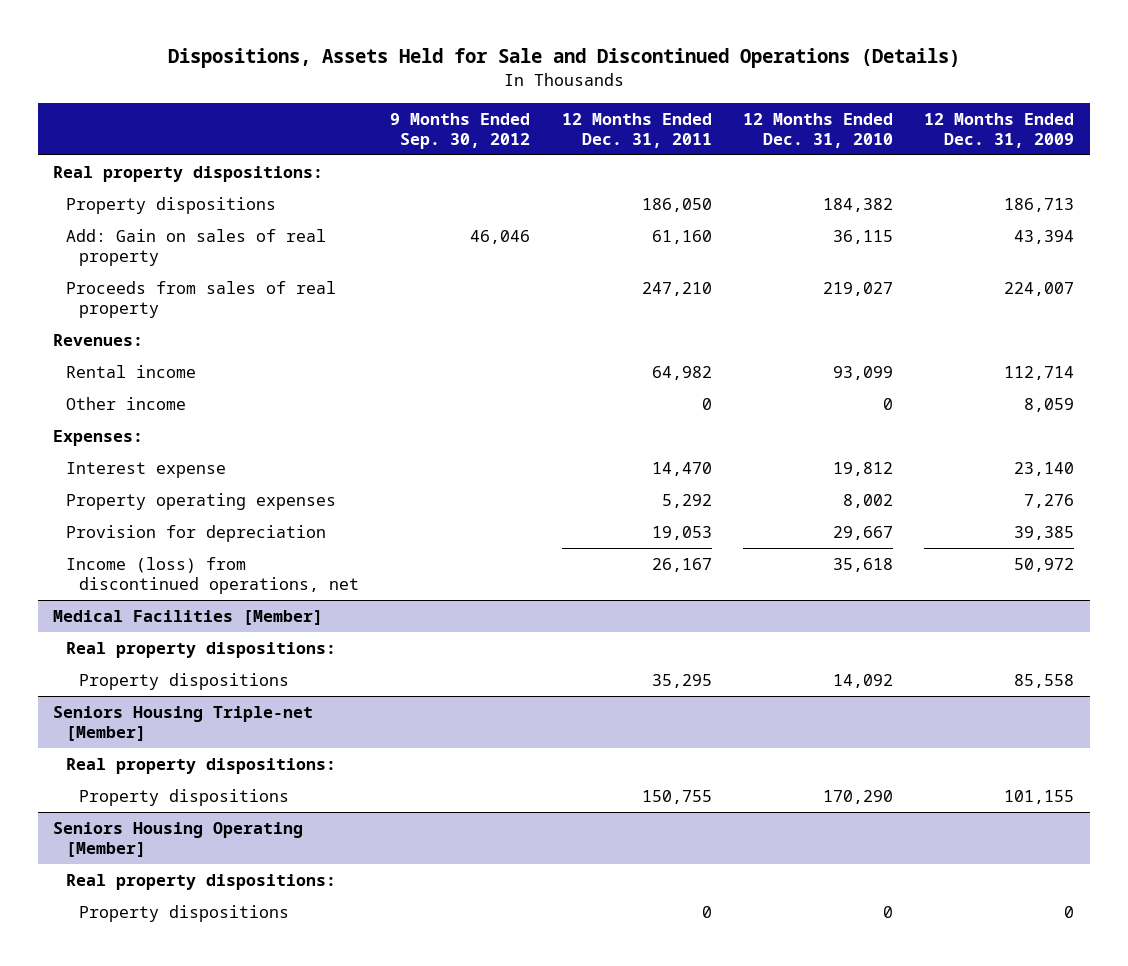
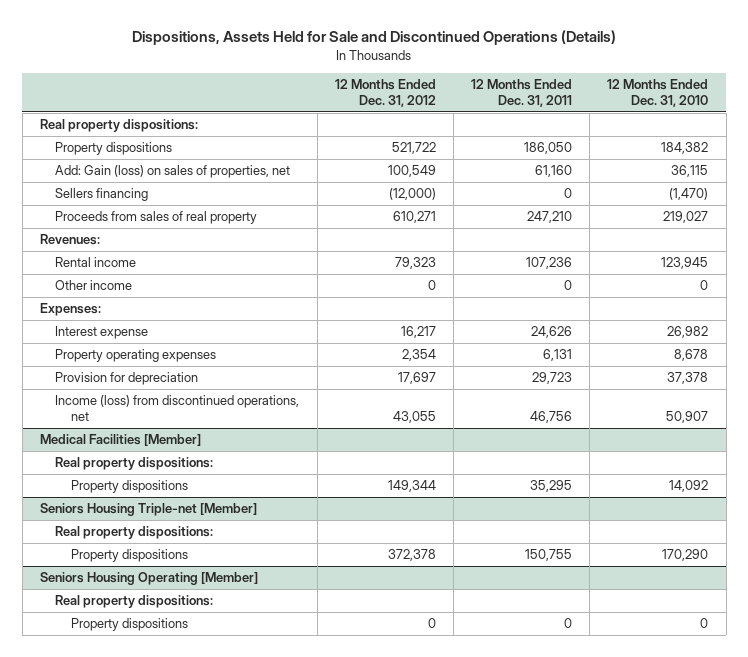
[390,112,531,149] 9 Months Ended Sep. 30, 2012 -> none
[924,112,1075,148] 12 Months Ended Dec. 31, 2009 -> none
none -> [334,79,436,108] 12 Months Ended Dec. 31, 2012
[66,229,327,266] Add: Gain on sales of real property -> [55,165,291,179] Add: Gain (loss) on sales of properties, net
none -> [55,188,149,202] Sellers financing
[651,366,712,381] 64,982 -> [526,257,573,270] 107,236
[832,366,893,381] 93,099 -> [661,257,709,270] 123,945
[651,462,712,477] 14,470 -> [531,326,573,339] 24,626
[832,462,893,477] 19,812 -> [667,326,709,339] 26,982
[661,494,712,509] 5,292 -> [543,349,573,362] 6,131
[842,494,893,509] 8,002 -> [674,349,709,362] 8,678
[651,526,712,541] 19,053 -> [532,372,573,385] 29,723
[832,526,893,541] 29,667 -> [667,372,709,385] 37,378
[651,558,712,573] 26,167 -> [530,411,573,424] 46,756
[832,558,893,573] 35,618 -> [666,411,709,424] 50,907

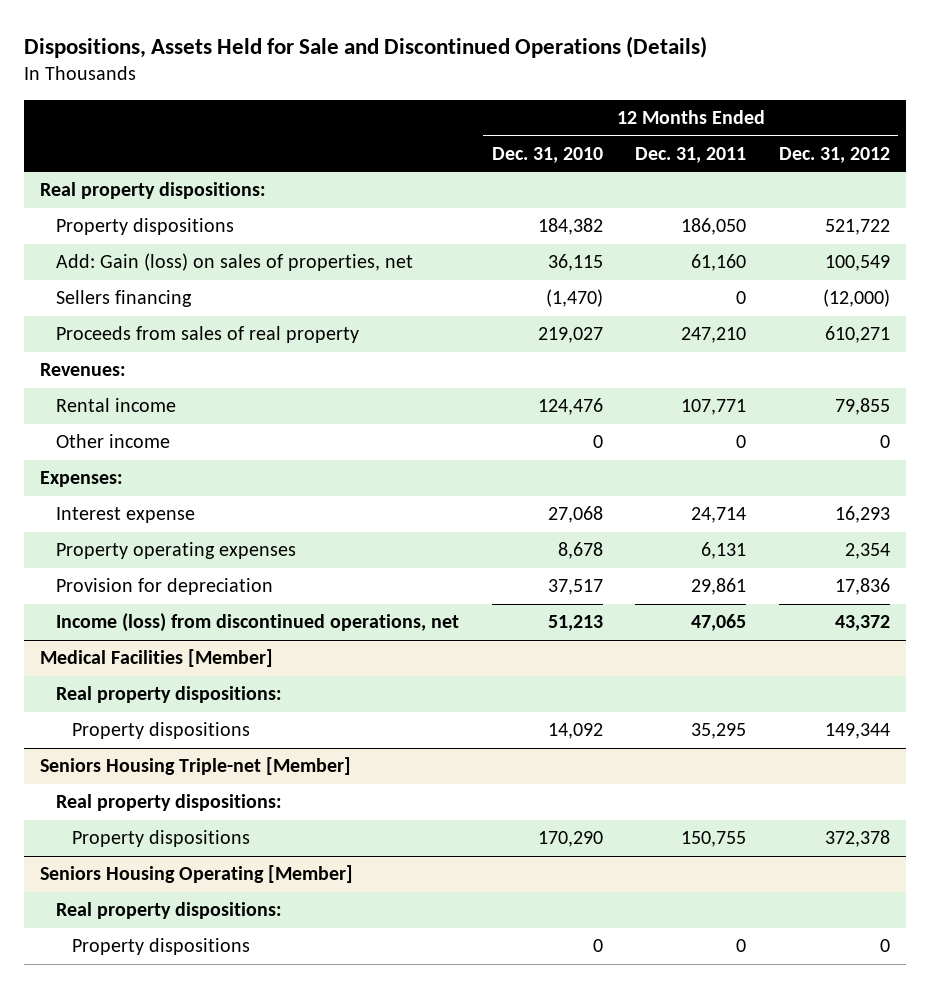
[394,257,436,270] 79,323 -> [834,398,890,416] 79,855
[526,257,573,270] 107,236 -> [681,399,747,416] 107,771
[661,257,709,270] 123,945 -> [537,398,603,416] 124,476
[400,326,436,339] 16,217 -> [834,506,890,524] 16,293
[531,326,573,339] 24,626 -> [691,507,747,524] 24,714
[667,326,709,339] 26,982 -> [547,506,603,524] 27,068
[397,372,436,385] 17,697 -> [834,578,890,596] 17,836
[532,372,573,385] 29,723 -> [691,578,747,596] 29,861
[667,372,709,385] 37,378 -> [547,579,603,596] 37,517
[392,411,436,424] 43,055 -> [834,615,890,632] 43,372
[530,411,573,424] 46,756 -> [691,614,747,632] 47,065
[666,411,709,424] 50,907 -> [547,615,603,632] 51,213

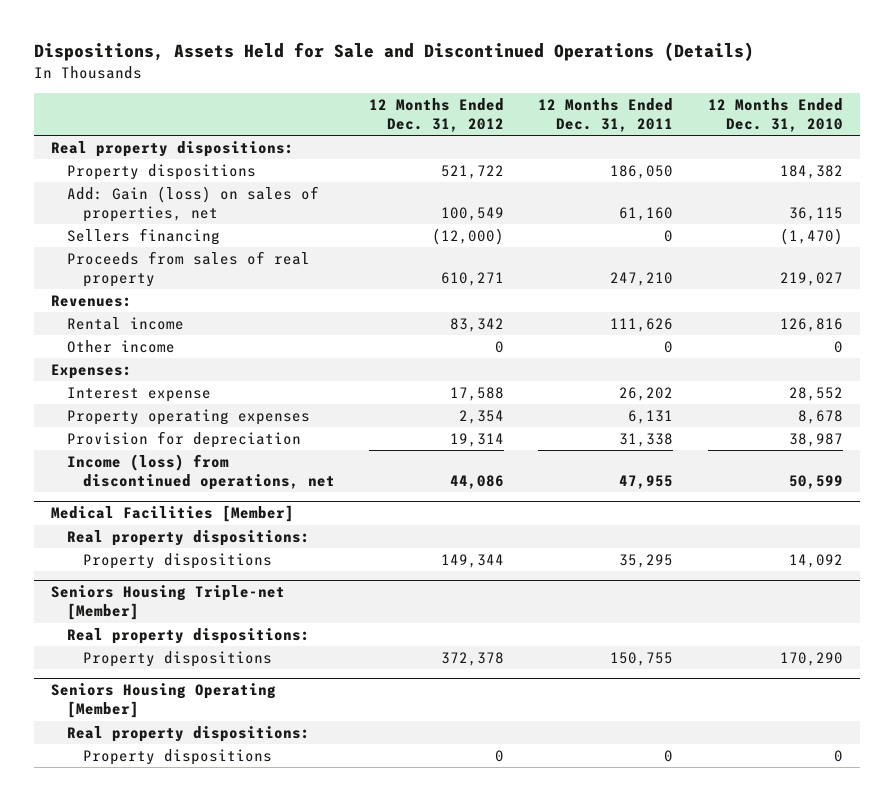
[537,398,603,416] 124,476 -> [779,317,843,332] 126,816
[681,399,747,416] 107,771 -> [610,317,674,332] 111,626
[834,398,890,416] 79,855 -> [450,317,505,332] 83,342
[547,506,603,524] 27,068 -> [788,386,843,401] 28,552
[691,507,747,524] 24,714 -> [619,386,674,401] 26,202
[834,506,890,524] 16,293 -> [450,386,505,401] 17,588
[547,579,603,596] 37,517 -> [788,432,843,447] 38,987
[691,578,747,596] 29,861 -> [619,432,674,447] 31,338
[834,578,890,596] 17,836 -> [450,432,505,447] 19,314
[547,615,603,632] 51,213 -> [788,474,843,489] 50,599
[691,614,747,632] 47,065 -> [619,474,674,489] 47,955
[834,615,890,632] 43,372 -> [450,474,505,489] 44,086

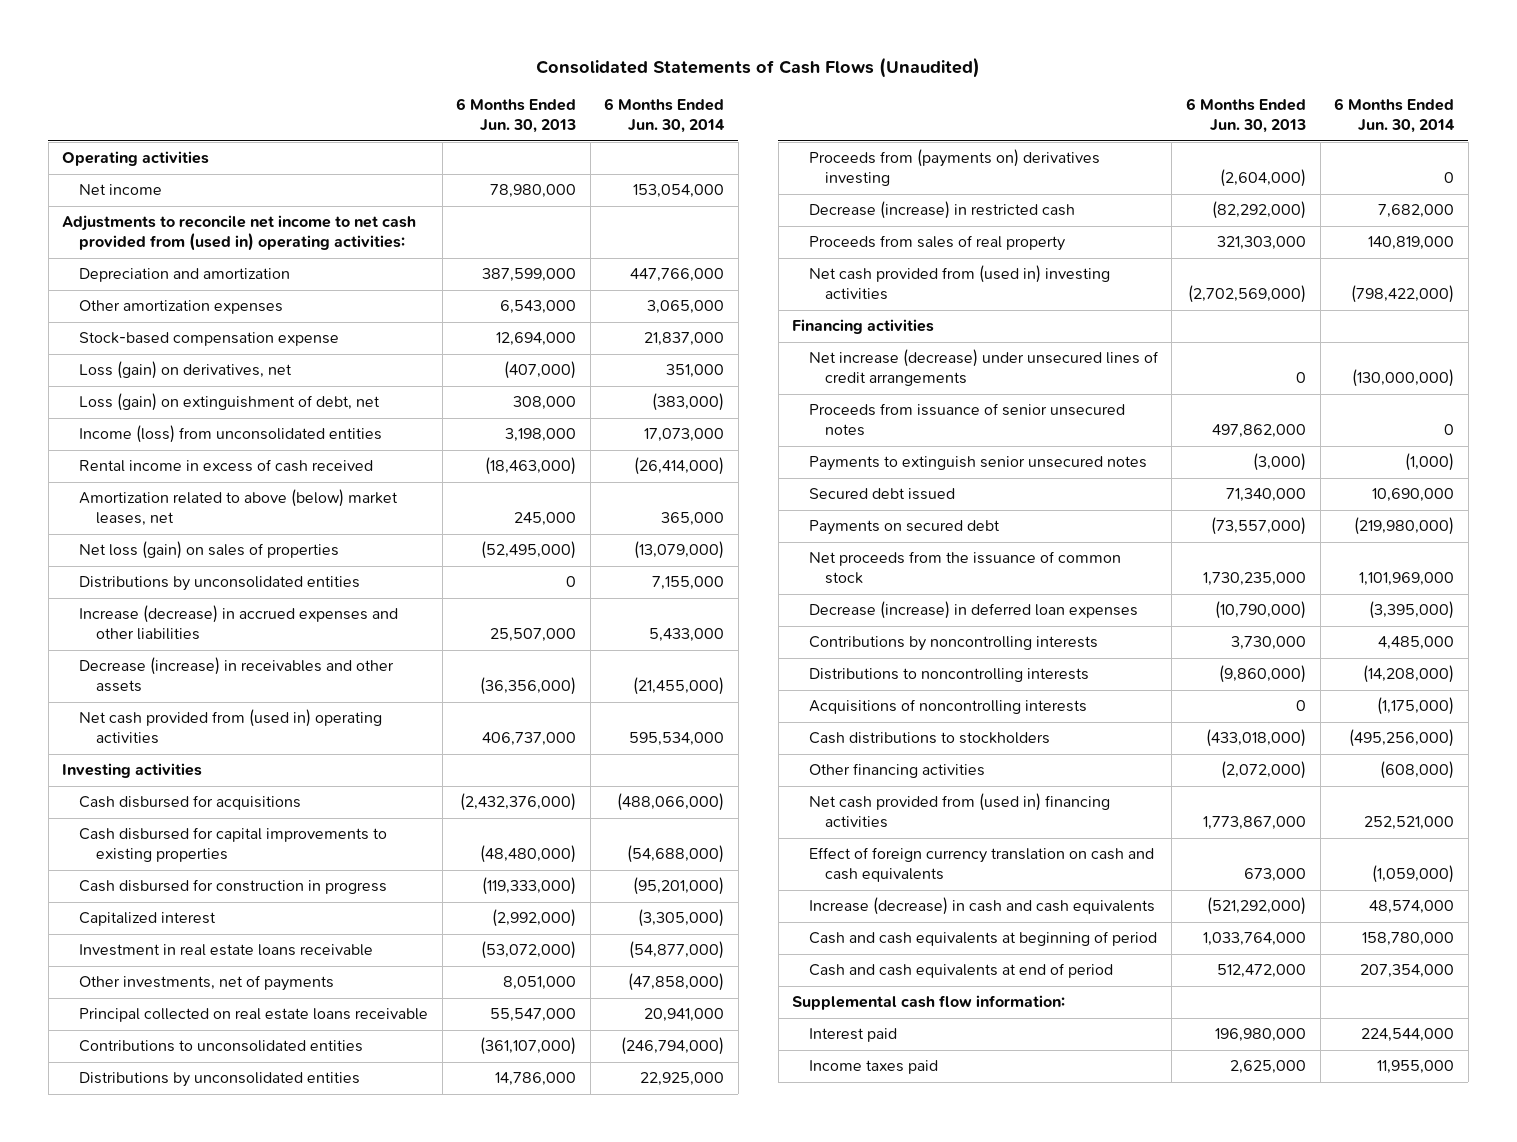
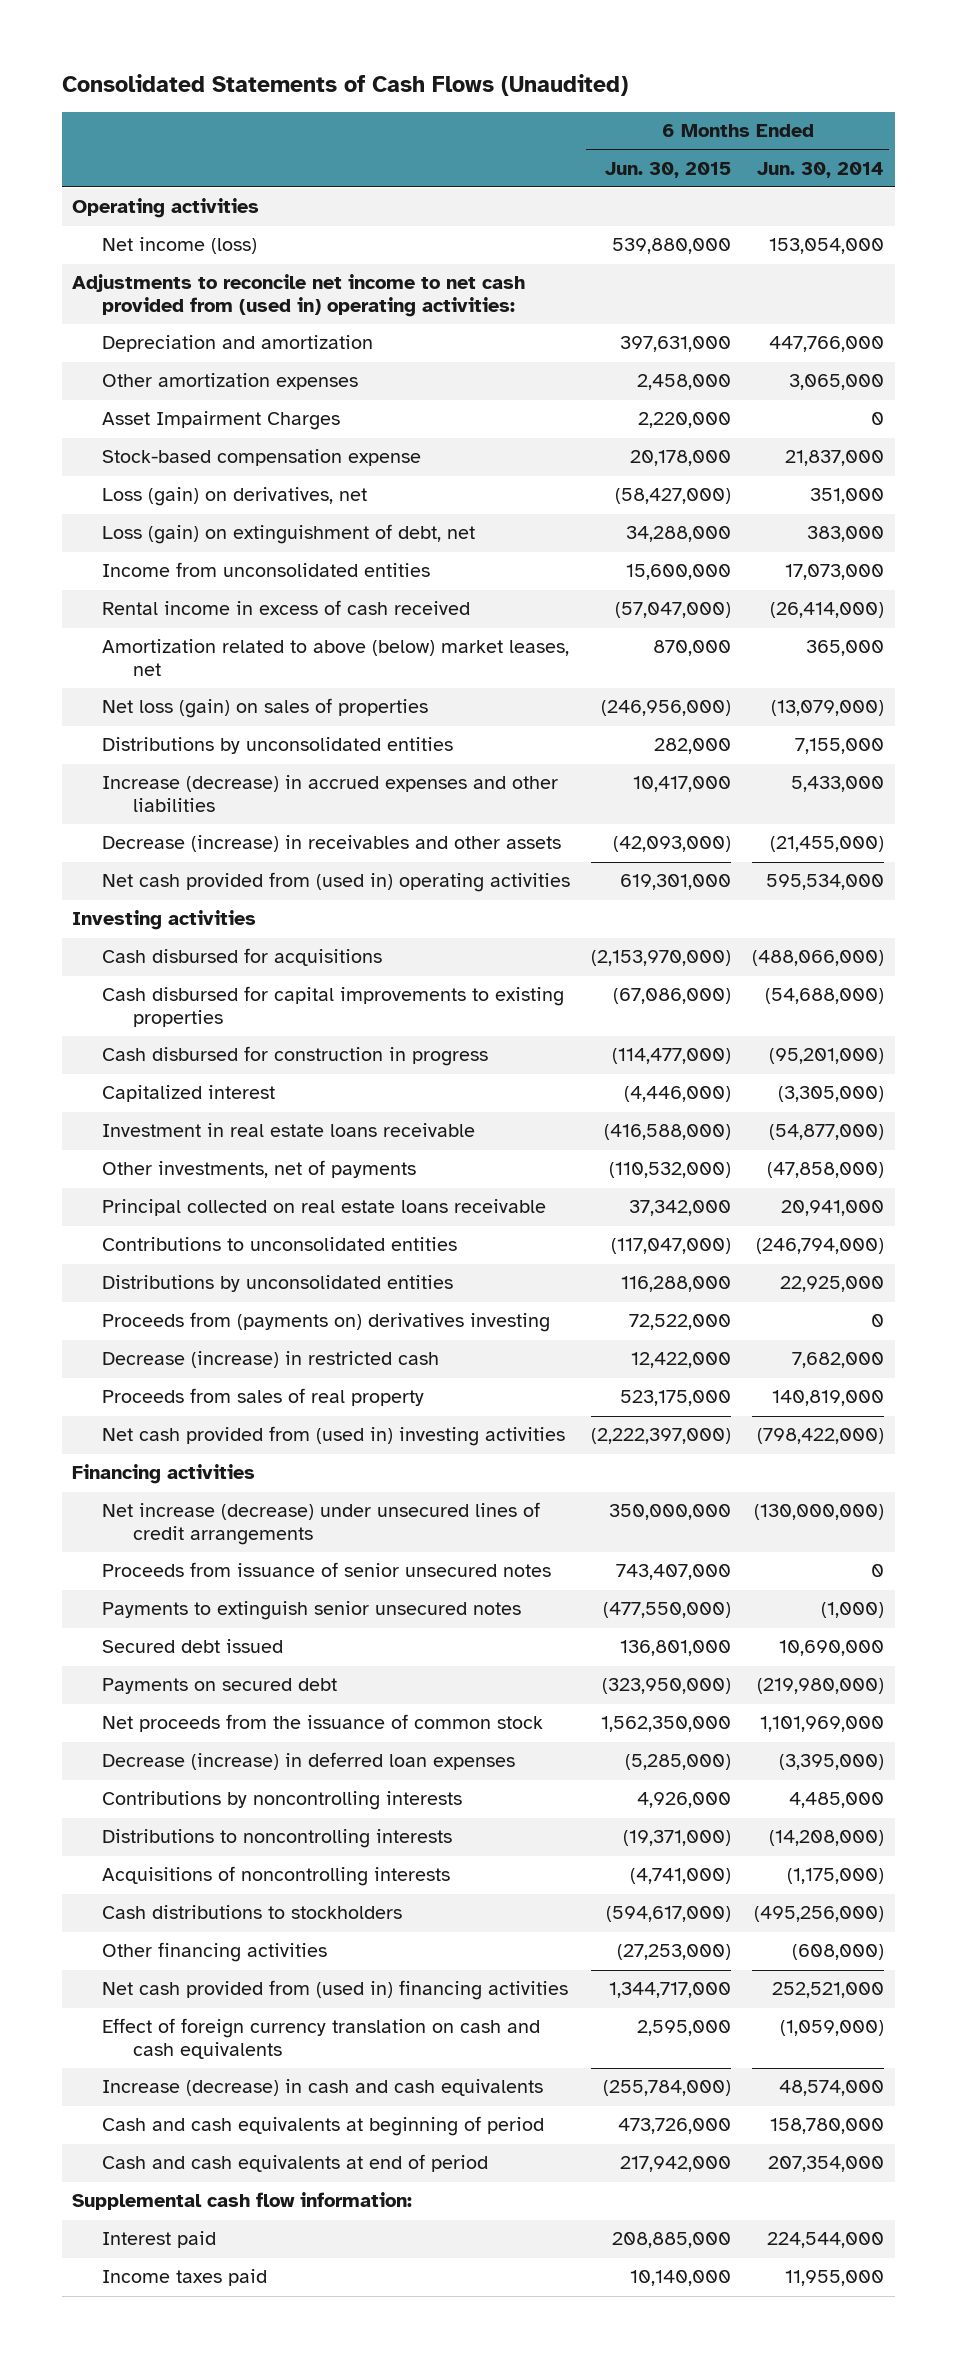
[456,97,577,134] 6 Months Ended Jun. 30, 2013 -> none
none -> [605,161,732,178] Jun. 30, 2015
[78,184,162,196] Net income -> [102,237,258,255] Net income (loss)
none -> [102,411,341,431] Asset Impairment Charges
[652,393,725,412] (383,000) -> [807,526,885,543] 383,000
[78,425,382,444] Income (loss) from unconsolidated entities -> [102,562,431,578] Income from unconsolidated entities

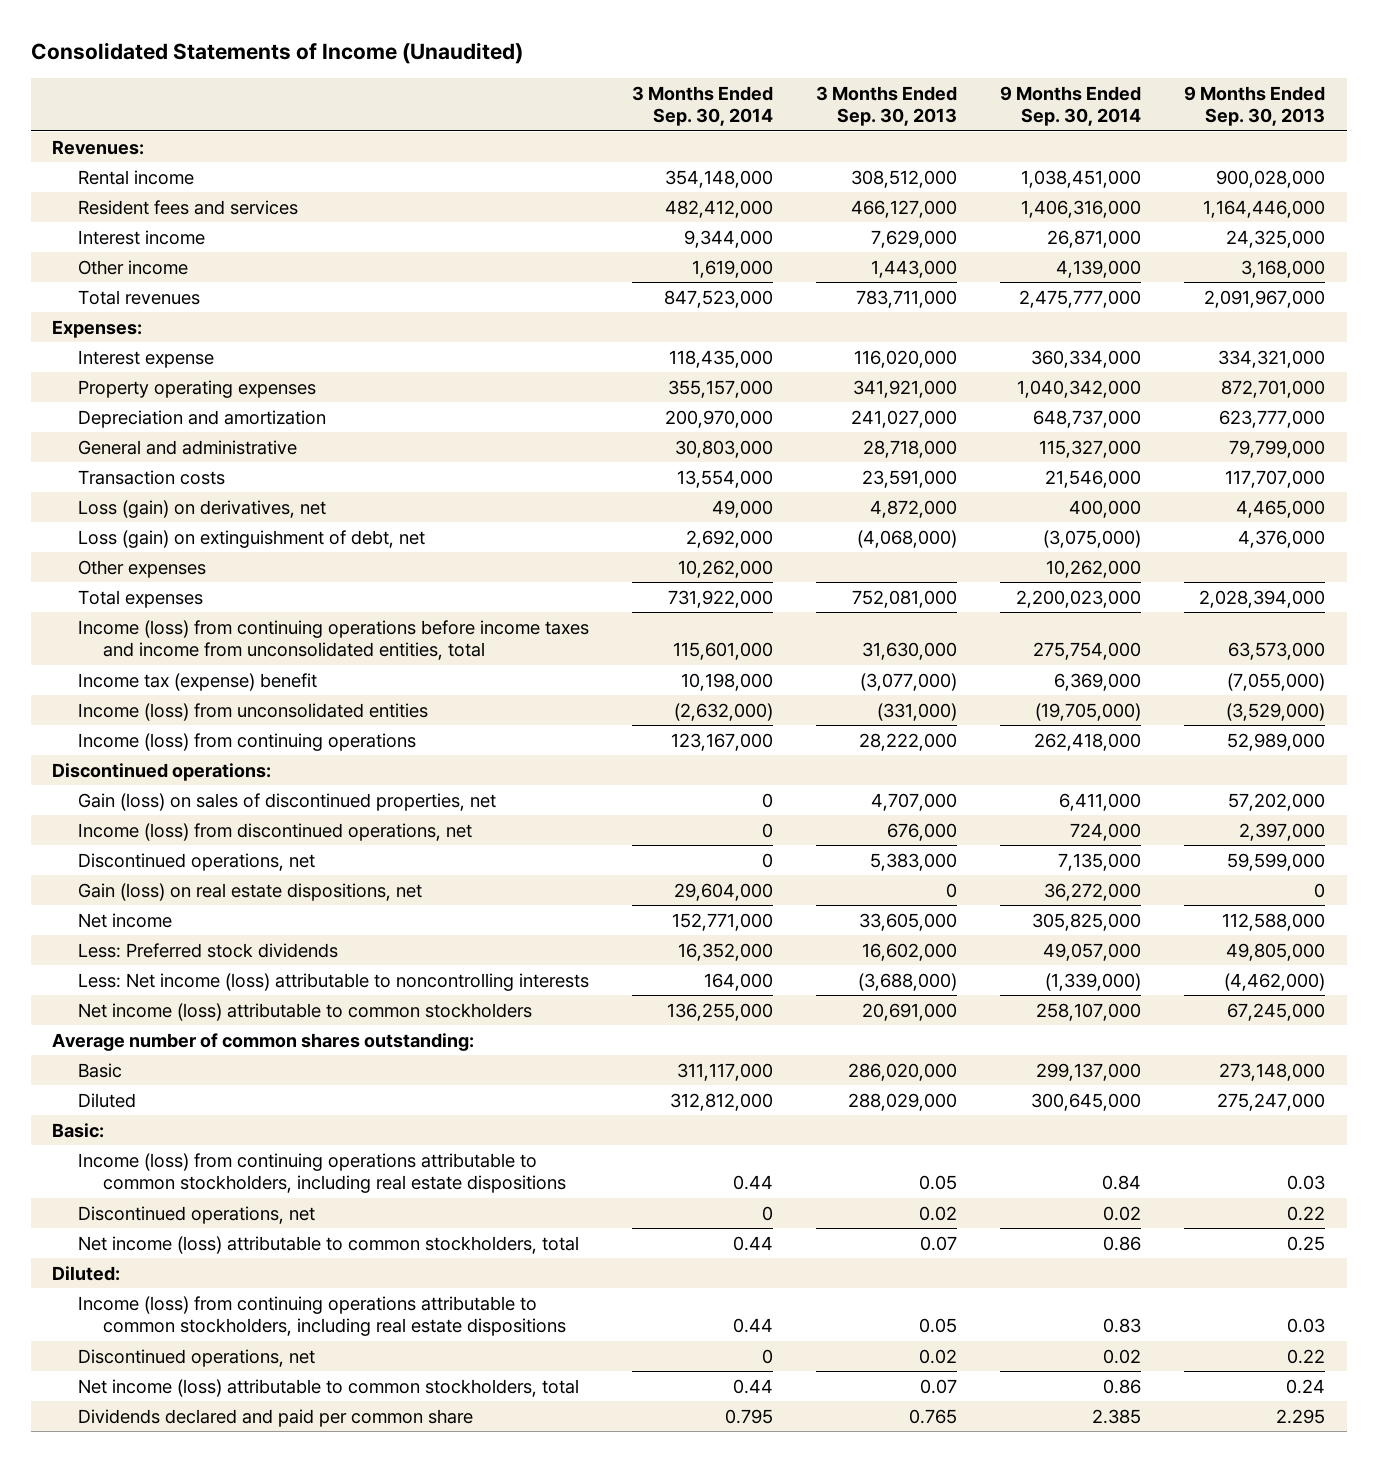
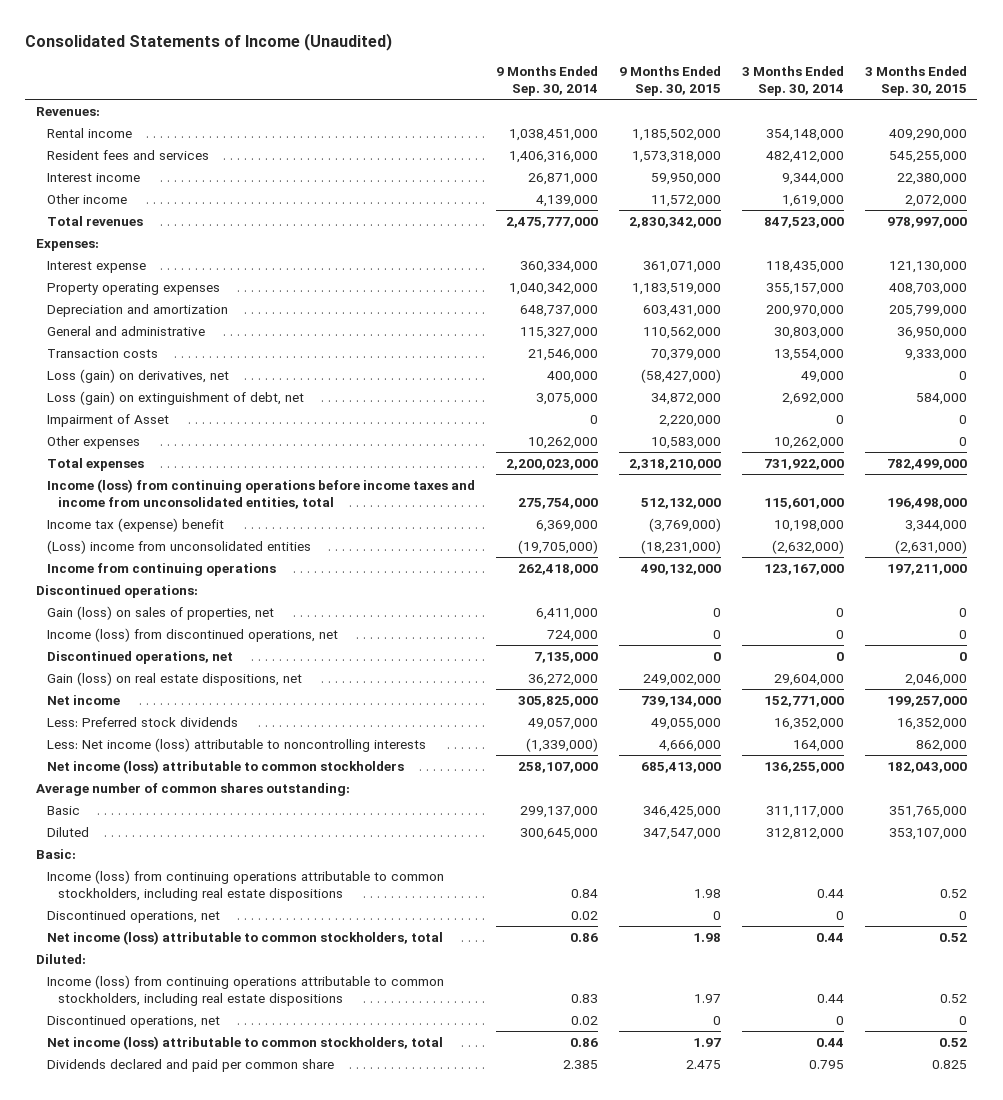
[816,85,958,127] 3 Months Ended Sep. 30, 2013 -> none
[1184,85,1326,127] 9 Months Ended Sep. 30, 2013 -> none
none -> [618,66,721,97] 9 Months Ended Sep. 30, 2015
none -> [864,66,967,97] 3 Months Ended Sep. 30, 2015
[1043,529,1142,548] (3,075,000) -> [535,392,598,405] 3,075,000
none -> [46,413,169,427] Impairment of Asset
[77,702,428,721] Income (loss) from unconsolidated entities -> [46,539,311,554] (Loss) income from unconsolidated entities
[77,732,416,751] Income (loss) from continuing operations -> [46,562,276,576] Income from continuing operations
[77,792,496,811] Gain (loss) on sales of discontinued properties, net -> [46,605,274,620] Gain (loss) on sales of properties, net

